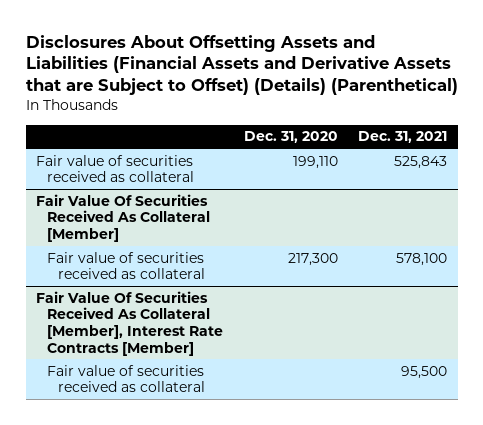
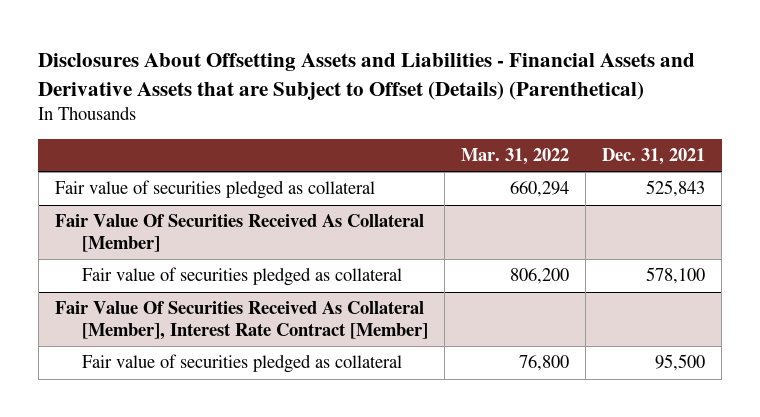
[25,34,458,96] Disclosures About Offsetting Assets and Liabilities (Financial Assets and Derivative Assets that are Subject to Offset) (Details) (Parenthetical) -> [38,52,696,100] Disclosures About Offsetting Assets and Liabilities - Financial Assets and Derivative Assets that are Subject to Offset (Details) (Parenthetical)
[243,131,338,144] Dec. 31, 2020 -> none
none -> [461,148,570,166] Mar. 31, 2022
[35,154,194,183] Fair value of securities received as collateral -> [54,180,375,200] Fair value of securities pledged as collateral
[46,251,205,280] Fair value of securities received as collateral -> [82,267,403,287] Fair value of securities pledged as collateral
[35,290,223,356] Fair Value Of Securities Received As Collateral [Member], Interest Rate Contracts [Member] -> [54,301,429,341] Fair Value Of Securities Received As Collateral [Member], Interest Rate Contract [Member]
[46,364,205,393] Fair value of securities received as collateral -> [82,354,403,374] Fair value of securities pledged as collateral

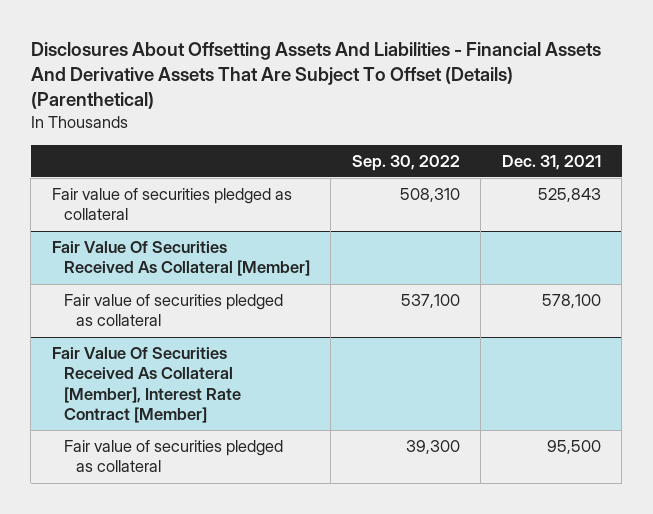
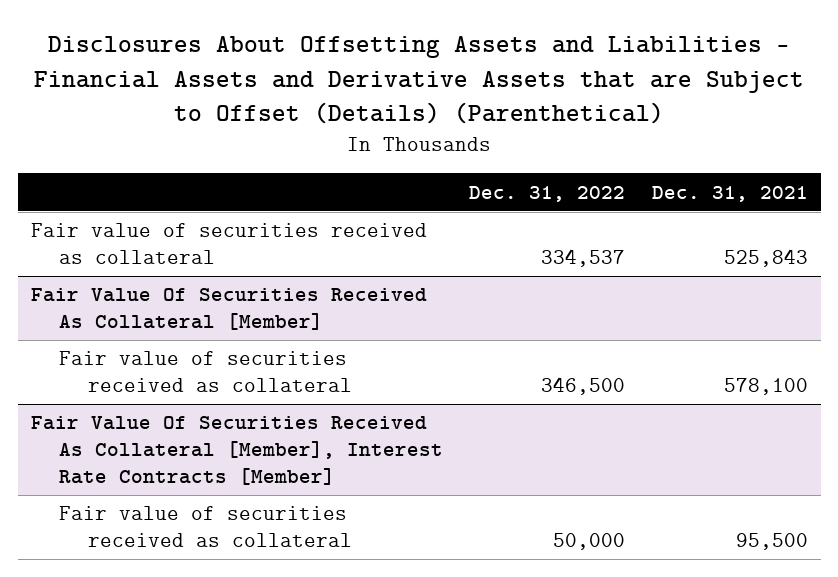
[30,41,601,110] Disclosures About Offsetting Assets And Liabilities - Financial Assets And Derivative Assets That Are Subject To Offset (Details) (Parenthetical) -> [34,36,805,125] Disclosures About Offsetting Assets and Liabilities - Financial Assets and Derivative Assets that are Subject to Offset (Details) (Parenthetical)
[351,154,460,171] Sep. 30, 2022 -> none
none -> [469,185,626,202] Dec. 31, 2022
[51,188,292,221] Fair value of securities pledged as collateral -> [30,223,427,265] Fair value of securities received as collateral
[63,294,283,327] Fair value of securities pledged as collateral -> [59,351,352,393] Fair value of securities received as collateral
[51,347,241,424] Fair Value Of Securities Received As Collateral [Member], Interest Rate Contract [Member] -> [30,416,444,485] Fair Value Of Securities Received As Collateral [Member], Interest Rate Contracts [Member]
[63,440,283,473] Fair value of securities pledged as collateral -> [59,506,352,548] Fair value of securities received as collateral

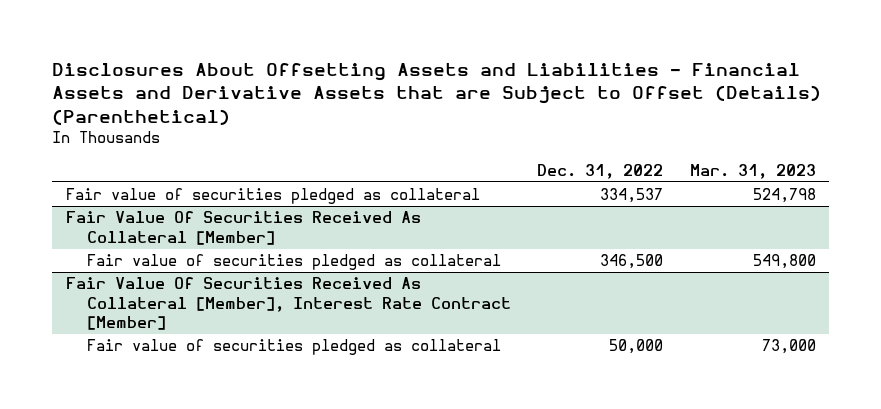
[651,185,808,202] Dec. 31, 2021 -> none
none -> [689,163,816,179] Mar. 31, 2023
[30,223,427,265] Fair value of securities received as collateral -> [65,188,480,205] Fair value of securities pledged as collateral
[59,351,352,393] Fair value of securities received as collateral -> [86,254,501,271] Fair value of securities pledged as collateral
[30,416,444,485] Fair Value Of Securities Received As Collateral [Member], Interest Rate Contracts [Member] -> [65,277,511,331] Fair Value Of Securities Received As Collateral [Member], Interest Rate Contract [Member]
[59,506,352,548] Fair value of securities received as collateral -> [86,339,501,356] Fair value of securities pledged as collateral

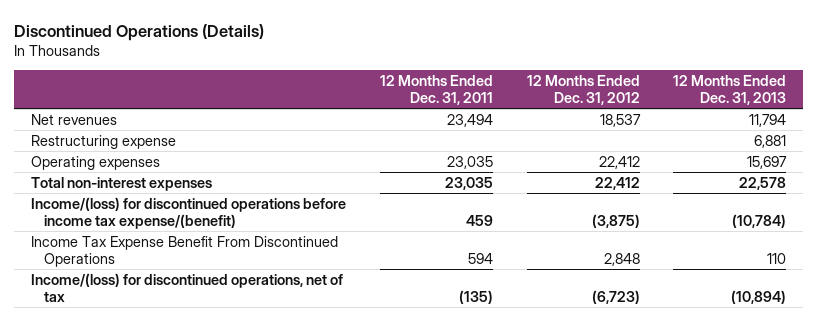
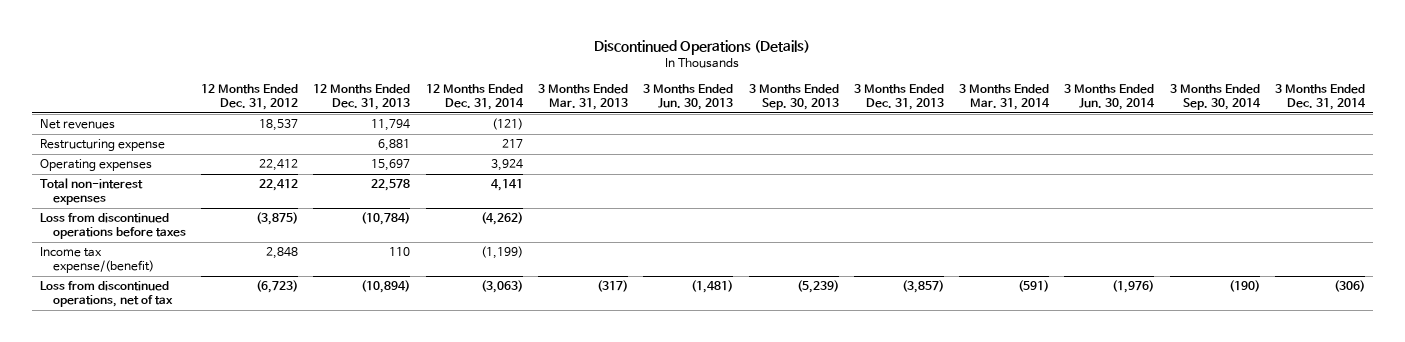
[380,74,494,105] 12 Months Ended Dec. 31, 2011 -> none
none -> [425,84,524,110] 12 Months Ended Dec. 31, 2014
none -> [538,84,629,110] 3 Months Ended Mar. 31, 2013
none -> [643,84,734,110] 3 Months Ended Jun. 30, 2013
none -> [748,84,839,110] 3 Months Ended Sep. 30, 2013
none -> [853,84,944,110] 3 Months Ended Dec. 31, 2013
none -> [959,84,1051,110] 3 Months Ended Mar. 31, 2014
none -> [1064,84,1156,110] 3 Months Ended Jun. 30, 2014
none -> [1169,84,1261,110] 3 Months Ended Sep. 30, 2014
none -> [1274,84,1366,110] 3 Months Ended Dec. 31, 2014
[31,196,347,229] Income/(loss) for discontinued operations before income tax expense/(benefit) -> [39,213,186,240] Loss from discontinued operations before taxes
[31,235,339,267] Income Tax Expense Benefit From Discontinued Operations -> [39,247,154,274] Income tax expense/(benefit)
[31,272,344,302] Income/(loss) for discontinued operations, net of tax -> [39,281,173,308] Loss from discontinued operations, net of tax

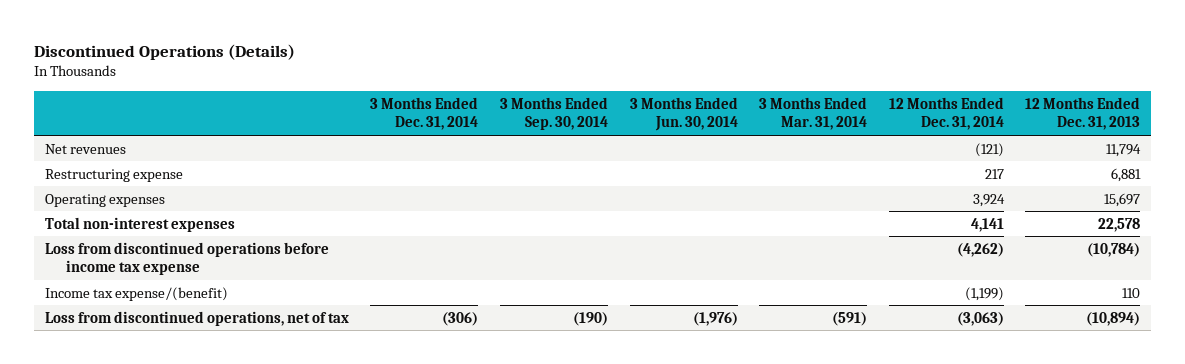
[201,84,299,110] 12 Months Ended Dec. 31, 2012 -> none
[538,84,629,110] 3 Months Ended Mar. 31, 2013 -> none
[643,84,734,110] 3 Months Ended Jun. 30, 2013 -> none
[748,84,839,110] 3 Months Ended Sep. 30, 2013 -> none
[853,84,944,110] 3 Months Ended Dec. 31, 2013 -> none
[39,213,186,240] Loss from discontinued operations before taxes -> [44,241,329,276] Loss from discontinued operations before income tax expense

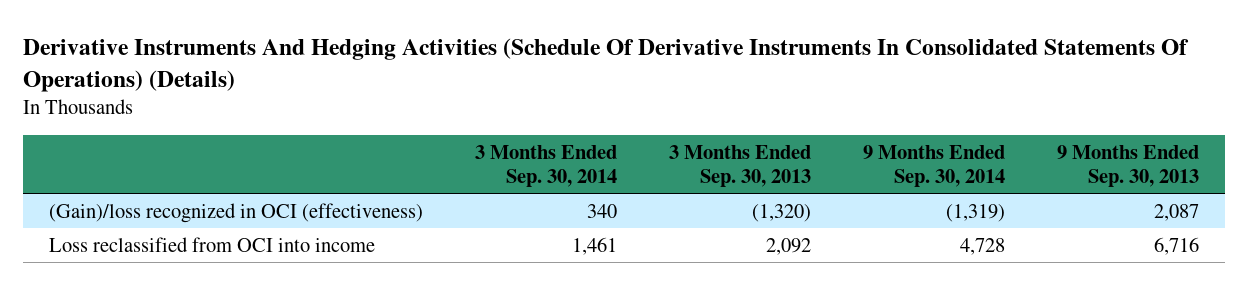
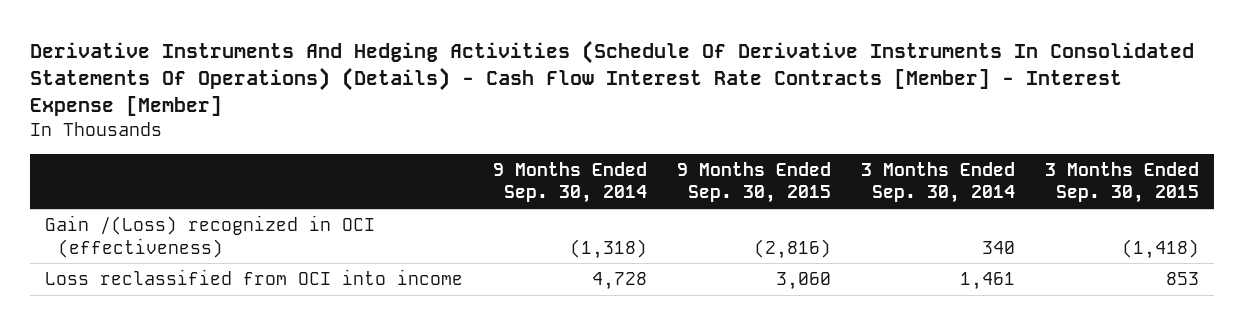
[22,37,1189,92] Derivative Instruments And Hedging Activities (Schedule Of Derivative Instruments In Consolidated Statements Of Operations) (Details) -> [30,39,1195,117] Derivative Instruments And Hedging Activities (Schedule Of Derivative Instruments In Consolidated Statements Of Operations) (Details) - Cash Flow Interest Rate Contracts [Member] - Interest Expense [Member]
[668,144,811,188] 3 Months Ended Sep. 30, 2013 -> none
[1057,144,1200,188] 9 Months Ended Sep. 30, 2013 -> none
none -> [677,161,832,204] 9 Months Ended Sep. 30, 2015
none -> [1045,161,1200,204] 3 Months Ended Sep. 30, 2015
[48,202,423,223] (Gain)/loss recognized in OCI (effectiveness) -> [45,215,376,258] Gain /(Loss) recognized in OCI (effectiveness)
[945,203,1005,222] (1,319) -> [570,238,648,259] (1,318)

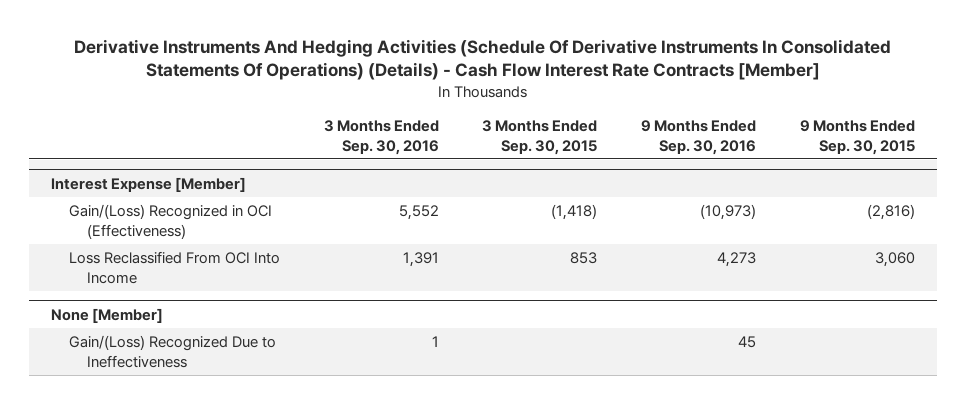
[30,39,1195,117] Derivative Instruments And Hedging Activities (Schedule Of Derivative Instruments In Consolidated Statements Of Operations) (Details) - Cash Flow Interest Rate Contracts [Member] - Interest Expense [Member] -> [73,38,891,81] Derivative Instruments And Hedging Activities (Schedule Of Derivative Instruments In Consolidated Statements Of Operations) (Details) - Cash Flow Interest Rate Contracts [Member]
[493,161,648,204] 9 Months Ended Sep. 30, 2014 -> none
[861,161,1016,204] 3 Months Ended Sep. 30, 2014 -> none
none -> [323,120,439,155] 3 Months Ended Sep. 30, 2016
none -> [641,120,757,155] 9 Months Ended Sep. 30, 2016
none -> [51,176,247,192] Interest Expense [Member]
[45,215,376,258] Gain /(Loss) recognized in OCI (effectiveness) -> [68,204,272,239] Gain/(Loss) Recognized in OCI (Effectiveness)
[45,269,464,286] Loss reclassified from OCI into income -> [68,251,280,284] Loss Reclassified From OCI Into Income
none -> [51,307,164,323] None [Member]
none -> [68,335,276,368] Gain/(Loss) Recognized Due to Ineffectiveness

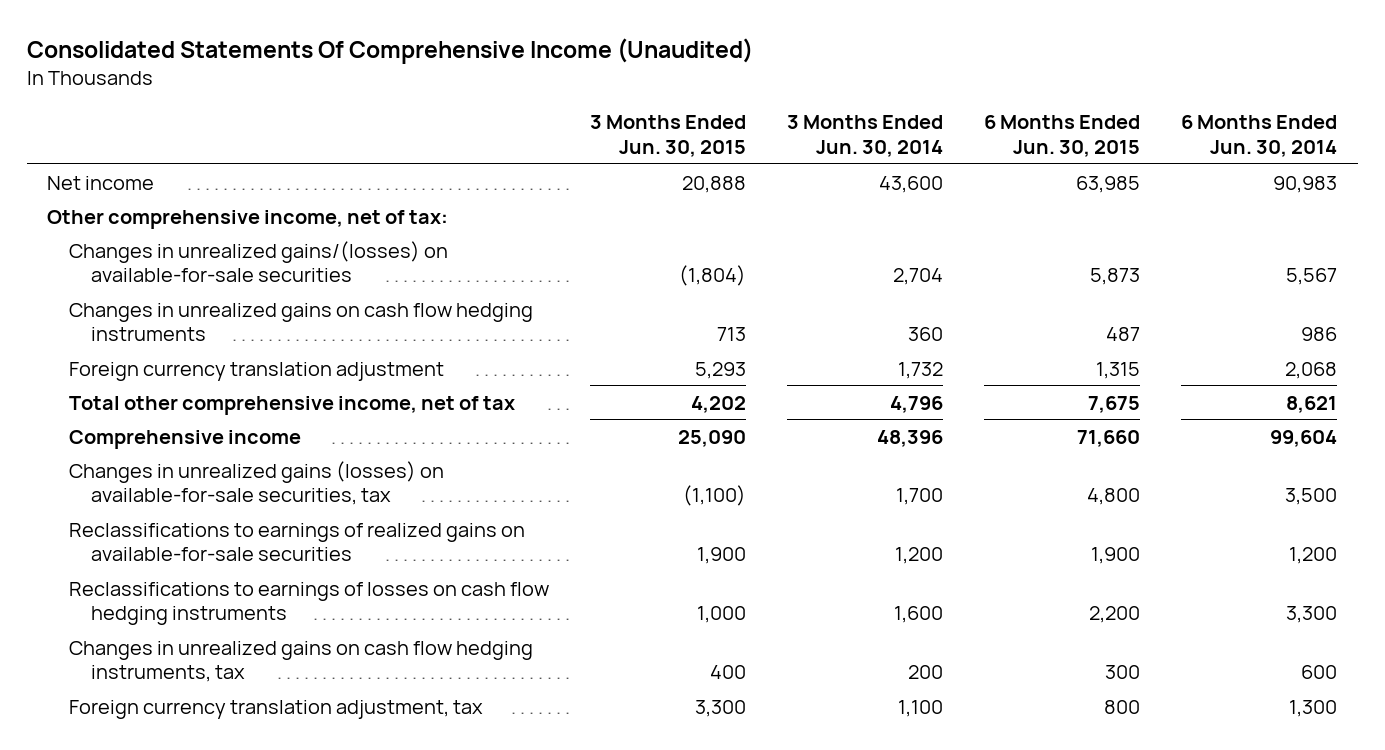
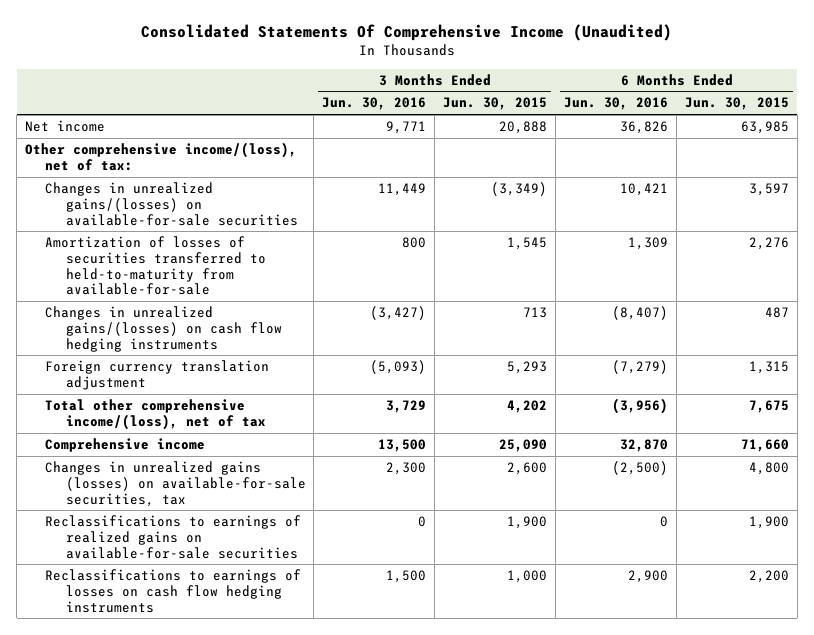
[787,115,944,157] 3 Months Ended Jun. 30, 2014 -> none
[1181,115,1338,157] 6 Months Ended Jun. 30, 2014 -> none
none -> [322,97,427,111] Jun. 30, 2016
none -> [564,97,669,111] Jun. 30, 2016
[47,209,449,229] Other comprehensive income, net of tax: -> [25,141,298,171] Other comprehensive income/(loss), net of tax:
[679,265,747,287] (1,804) -> [491,181,548,196] (3,349)
[1090,268,1141,286] 5,873 -> [748,182,789,196] 3,597
none -> [45,235,266,296] Amortization of losses of securities transferred to held-to-maturity from available-for-sale
[69,302,534,342] Changes in unrealized gains on cash flow hedging instruments -> [45,305,282,352] Changes in unrealized gains/(losses) on cash flow hedging instruments
[69,395,516,415] Total other comprehensive income, net of tax -> [45,398,266,430] Total other comprehensive income/(loss), net of tax
[683,485,747,507] (1,100) -> [507,461,548,475] 2,600
[69,640,534,683] Changes in unrealized gains on cash flow hedging instruments, tax -> none
[69,699,484,719] Foreign currency translation adjustment, tax -> none

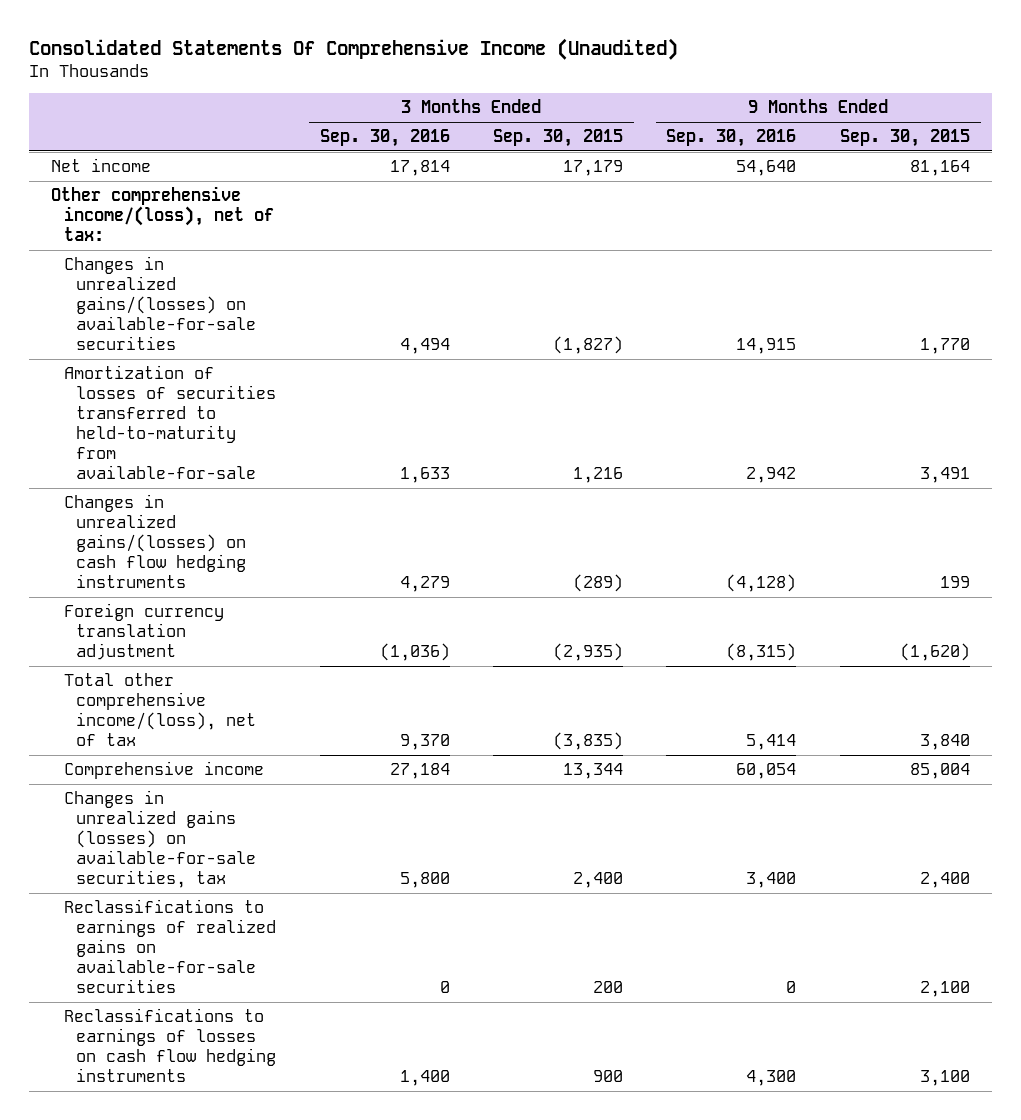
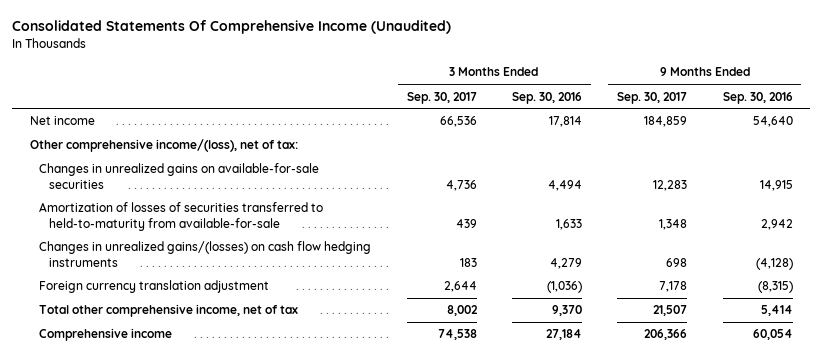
[493,129,624,148] Sep. 30, 2015 -> none
[839,129,970,148] Sep. 30, 2015 -> none
none -> [406,91,477,104] Sep. 30, 2017
none -> [617,91,688,104] Sep. 30, 2017
[63,256,257,351] Changes in unrealized gains/(losses) on available-for-sale securities -> [39,163,320,189] Changes in unrealized gains on available-for-sale securities
[63,673,257,747] Total other comprehensive income/(loss), net of tax -> [39,304,299,318] Total other comprehensive income, net of tax
[63,790,257,889] Changes in unrealized gains (losses) on available-for-sale securities, tax -> none
[63,899,277,994] Reclassifications to earnings of realized gains on available-for-sale securities -> none
[63,1008,277,1083] Reclassifications to earnings of losses on cash flow hedging instruments -> none

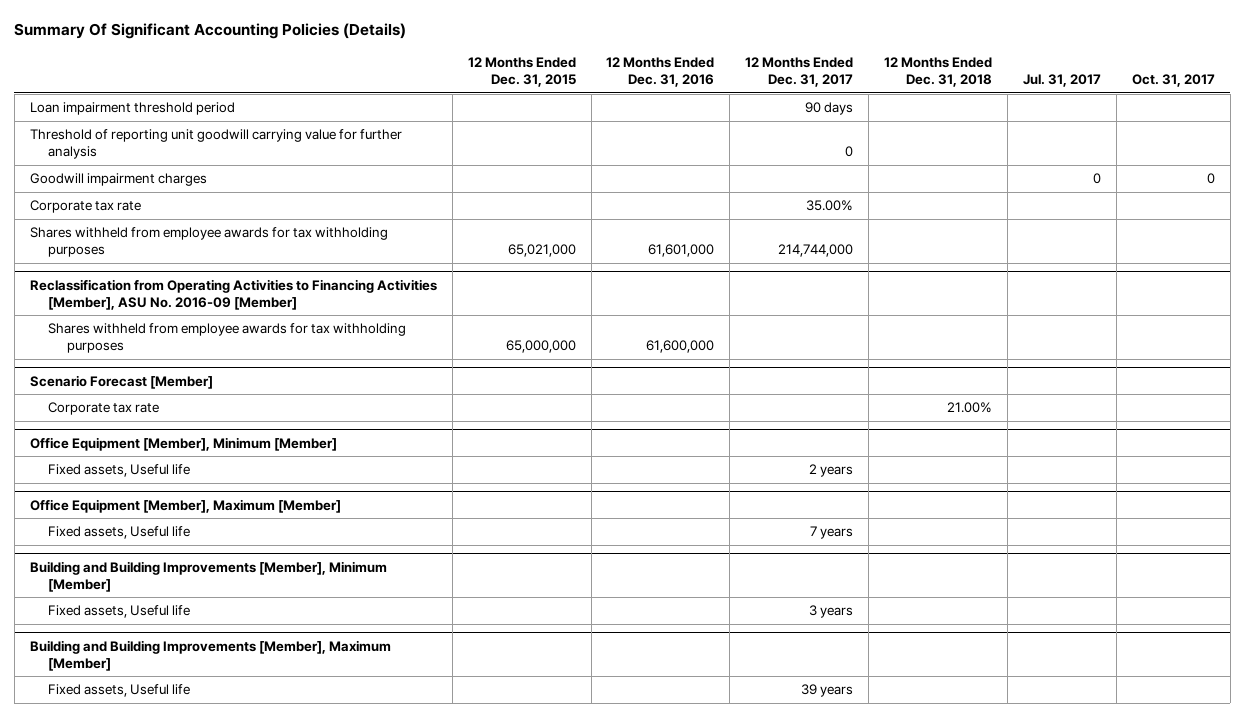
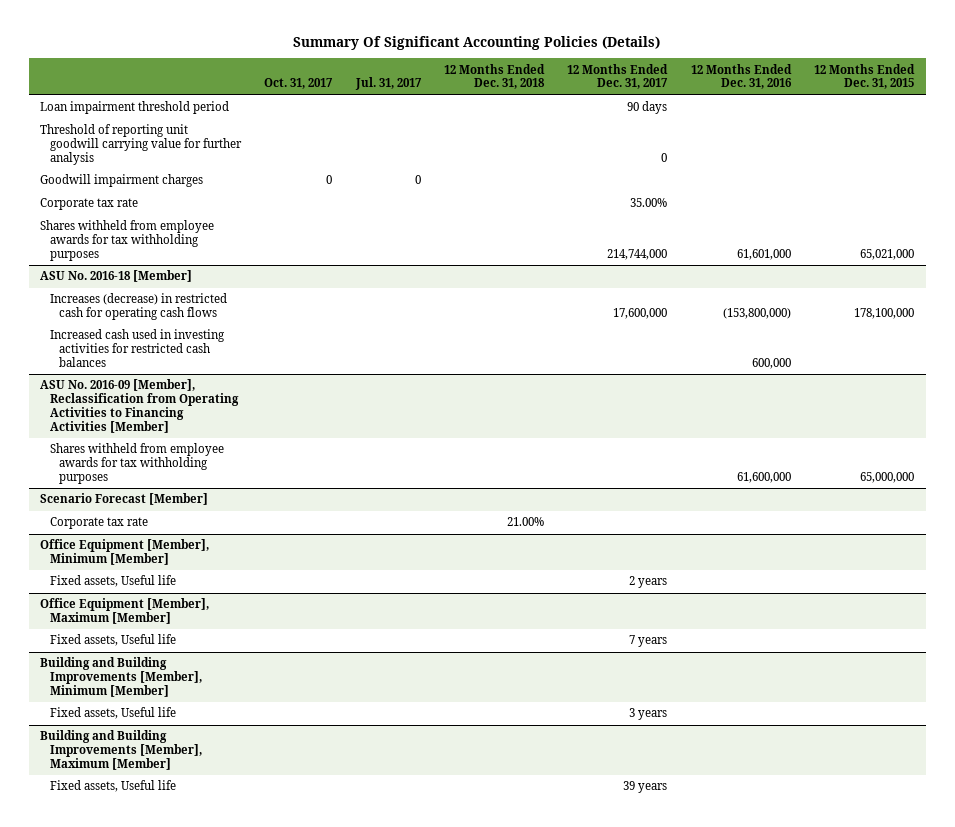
none -> [40,270,193,283] ASU No. 2016-18 [Member]
none -> [49,293,227,321] Increases (decrease) in restricted cash for operating cash flows
none -> [49,329,225,367] Increased cash used in investing activities for restricted cash balances
[29,278,437,310] Reclassification from Operating Activities to Financing Activities [Member], ASU No. 2016-09 [Member] -> [40,379,239,433] ASU No. 2016-09 [Member], Reclassification from Operating Activities to Financing Activities [Member]

